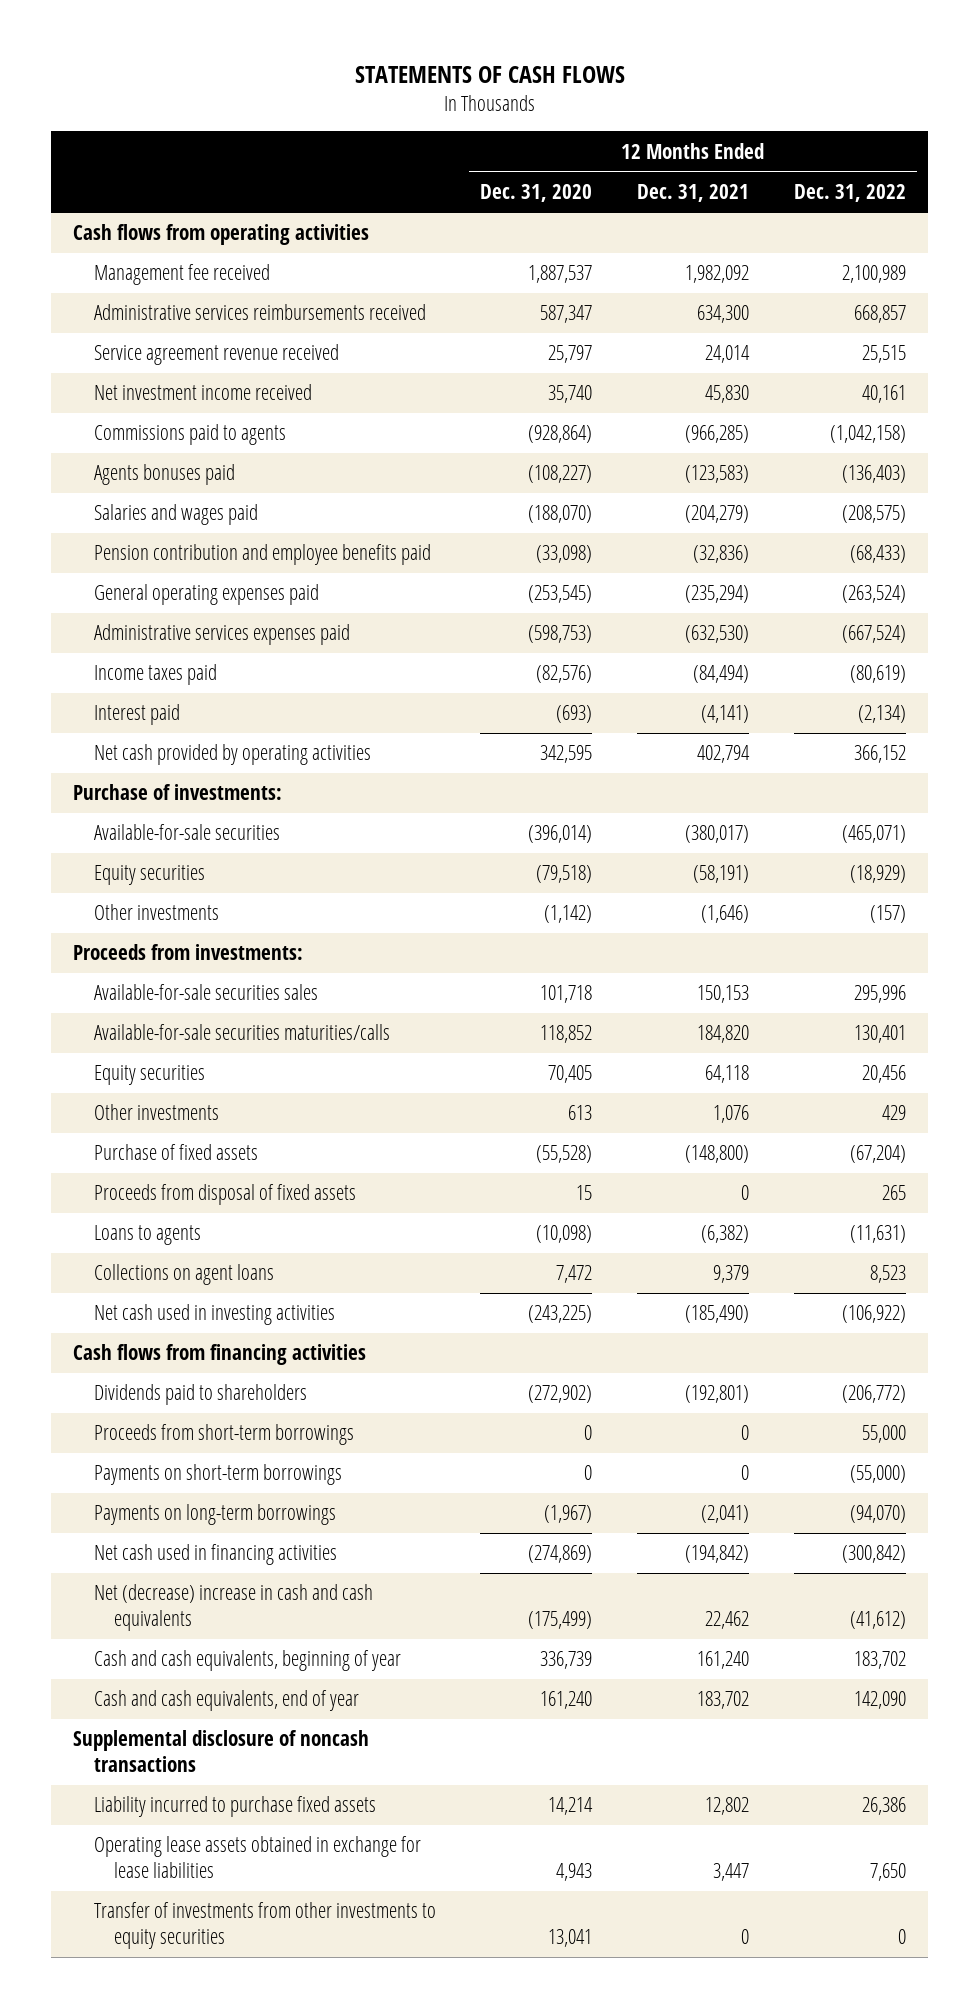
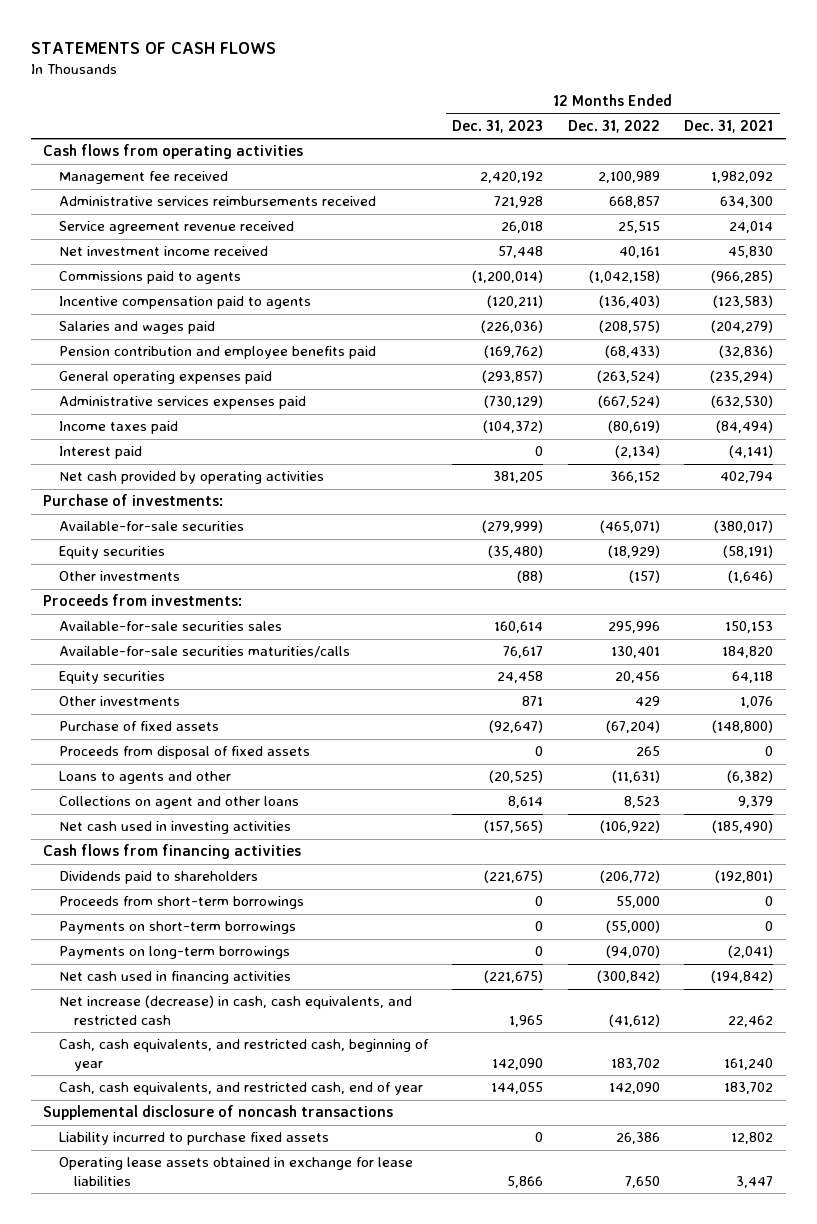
[480,184,593,203] Dec. 31, 2020 -> none
none -> [452,119,544,133] Dec. 31, 2023
[93,464,235,486] Agents bonuses paid -> [58,296,311,310] Incentive compensation paid to agents
[93,1225,201,1246] Loans to agents -> [58,771,231,785] Loans to agents and other
[93,1264,274,1286] Collections on agent loans -> [58,796,299,810] Collections on agent and other loans
[93,1584,373,1632] Net (decrease) increase in cash and cash equivalents -> [58,995,412,1025] Net increase (decrease) in cash, cash equivalents, and restricted cash
[93,1650,401,1672] Cash and cash equivalents, beginning of year -> [58,1039,429,1071] Cash, cash equivalents, and restricted cash, beginning of year
[93,1690,359,1712] Cash and cash equivalents, end of year -> [58,1082,423,1096] Cash, cash equivalents, and restricted cash, end of year
[93,1902,436,1950] Transfer of investments from other investments to equity securities -> none

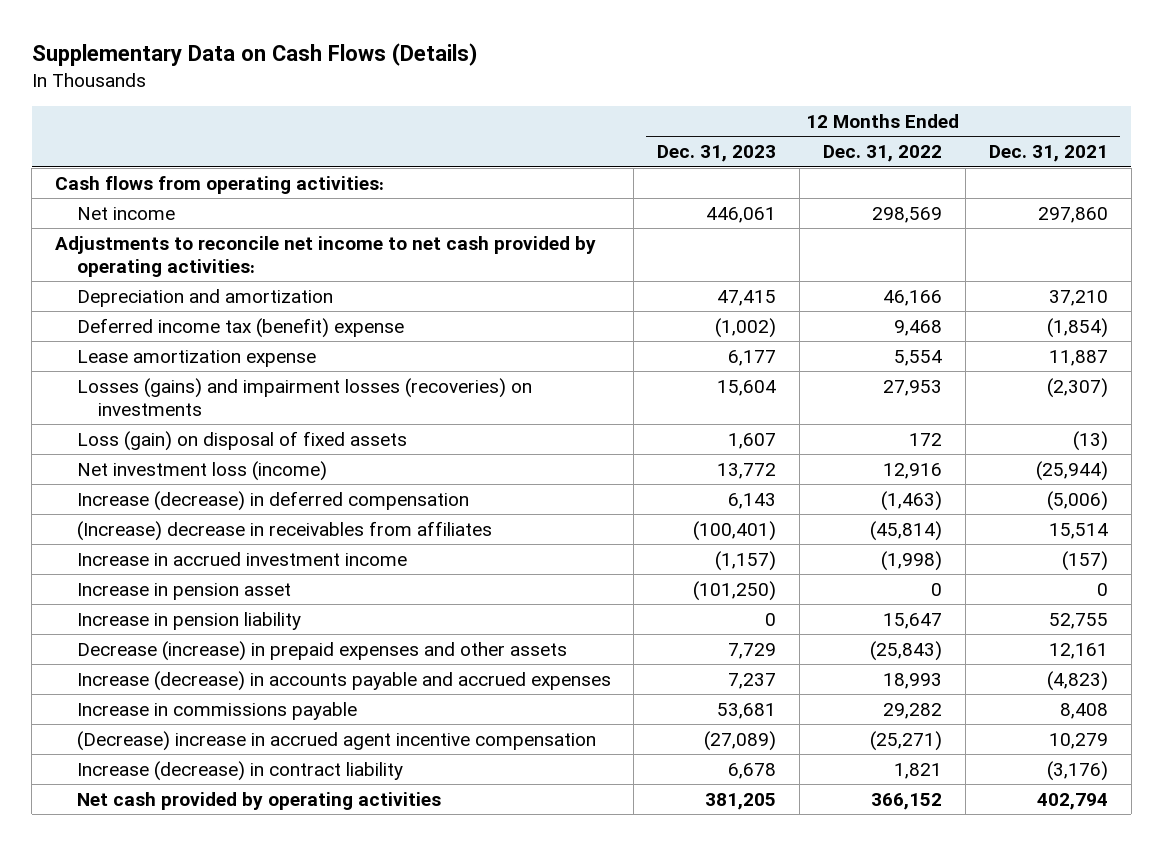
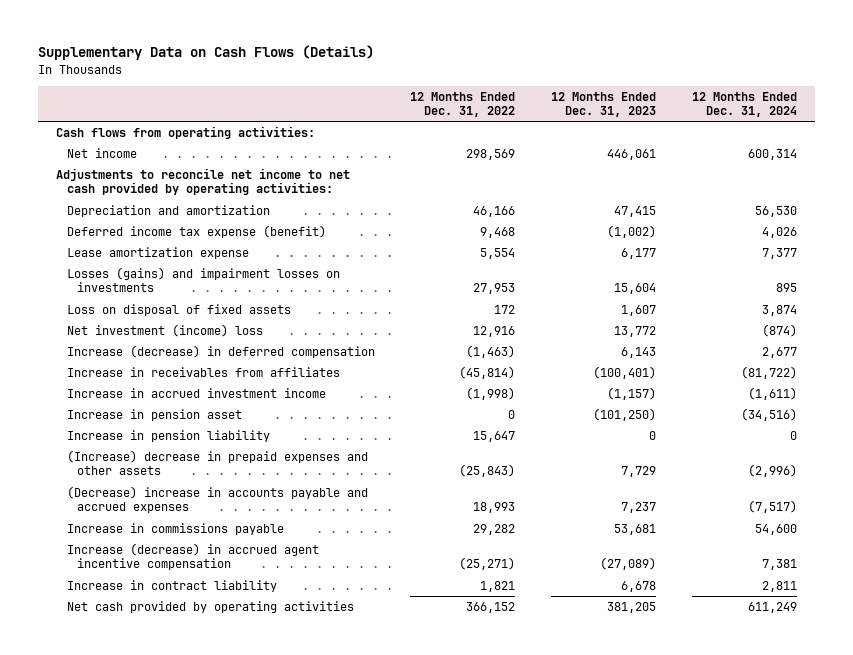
[988,145,1108,163] Dec. 31, 2021 -> none
none -> [692,91,798,118] 12 Months Ended Dec. 31, 2024
[76,317,404,338] Deferred income tax (benefit) expense -> [66,225,326,239] Deferred income tax expense (benefit)
[76,377,532,417] Losses (gains) and impairment losses (recoveries) on investments -> [66,267,340,293] Losses (gains) and impairment losses on investments
[76,430,407,451] Loss (gain) on disposal of fixed assets -> [66,304,291,317] Loss on disposal of fixed assets
[76,460,327,481] Net investment loss (income) -> [66,324,263,338] Net investment (income) loss
[76,520,492,541] (Increase) decrease in receivables from affiliates -> [66,367,340,378] Increase in receivables from affiliates
[76,640,567,661] Decrease (increase) in prepaid expenses and other assets -> [66,450,368,476] (Increase) decrease in prepaid expenses and other assets
[76,670,611,691] Increase (decrease) in accounts payable and accrued expenses -> [66,486,368,514] (Decrease) increase in accounts payable and accrued expenses
[76,730,596,751] (Decrease) increase in accrued agent incentive compensation -> [66,543,319,571] Increase (decrease) in accrued agent incentive compensation
[76,760,403,781] Increase (decrease) in contract liability -> [66,580,277,593] Increase in contract liability

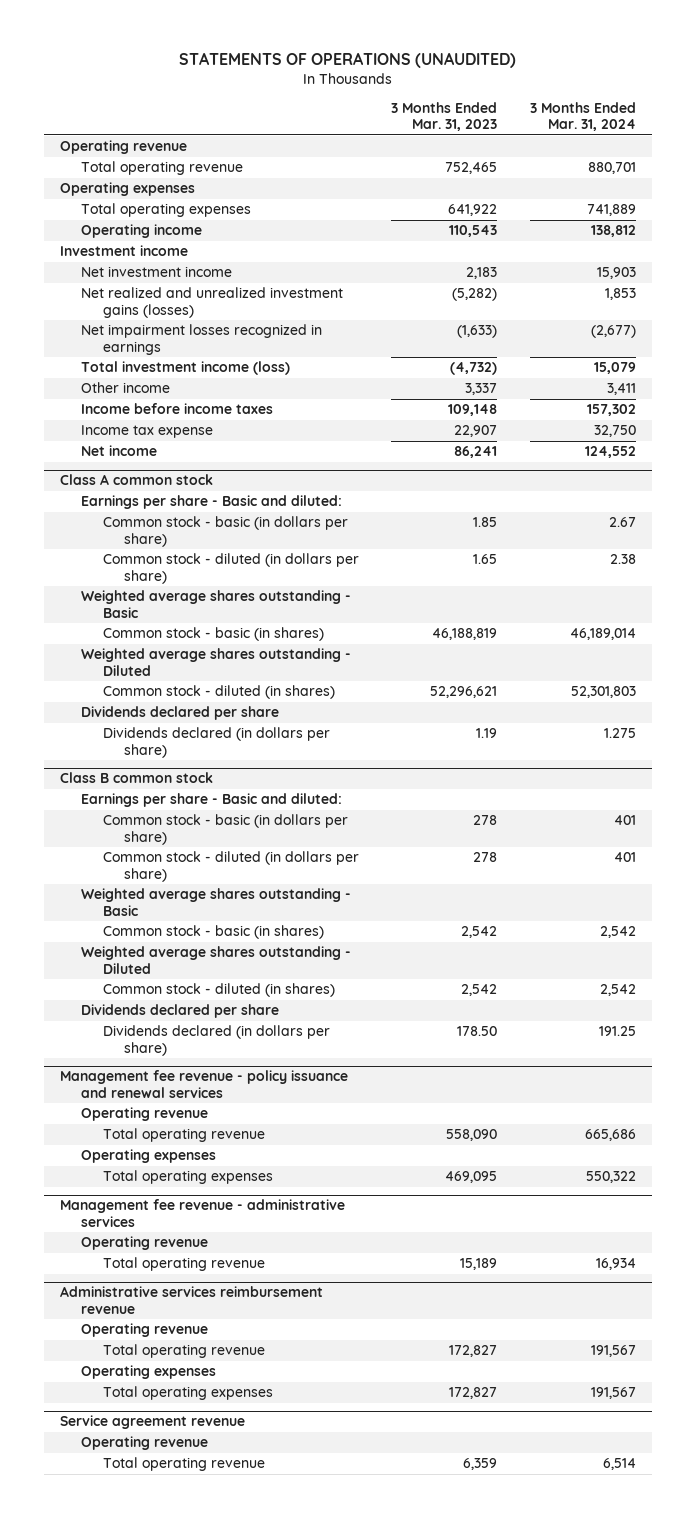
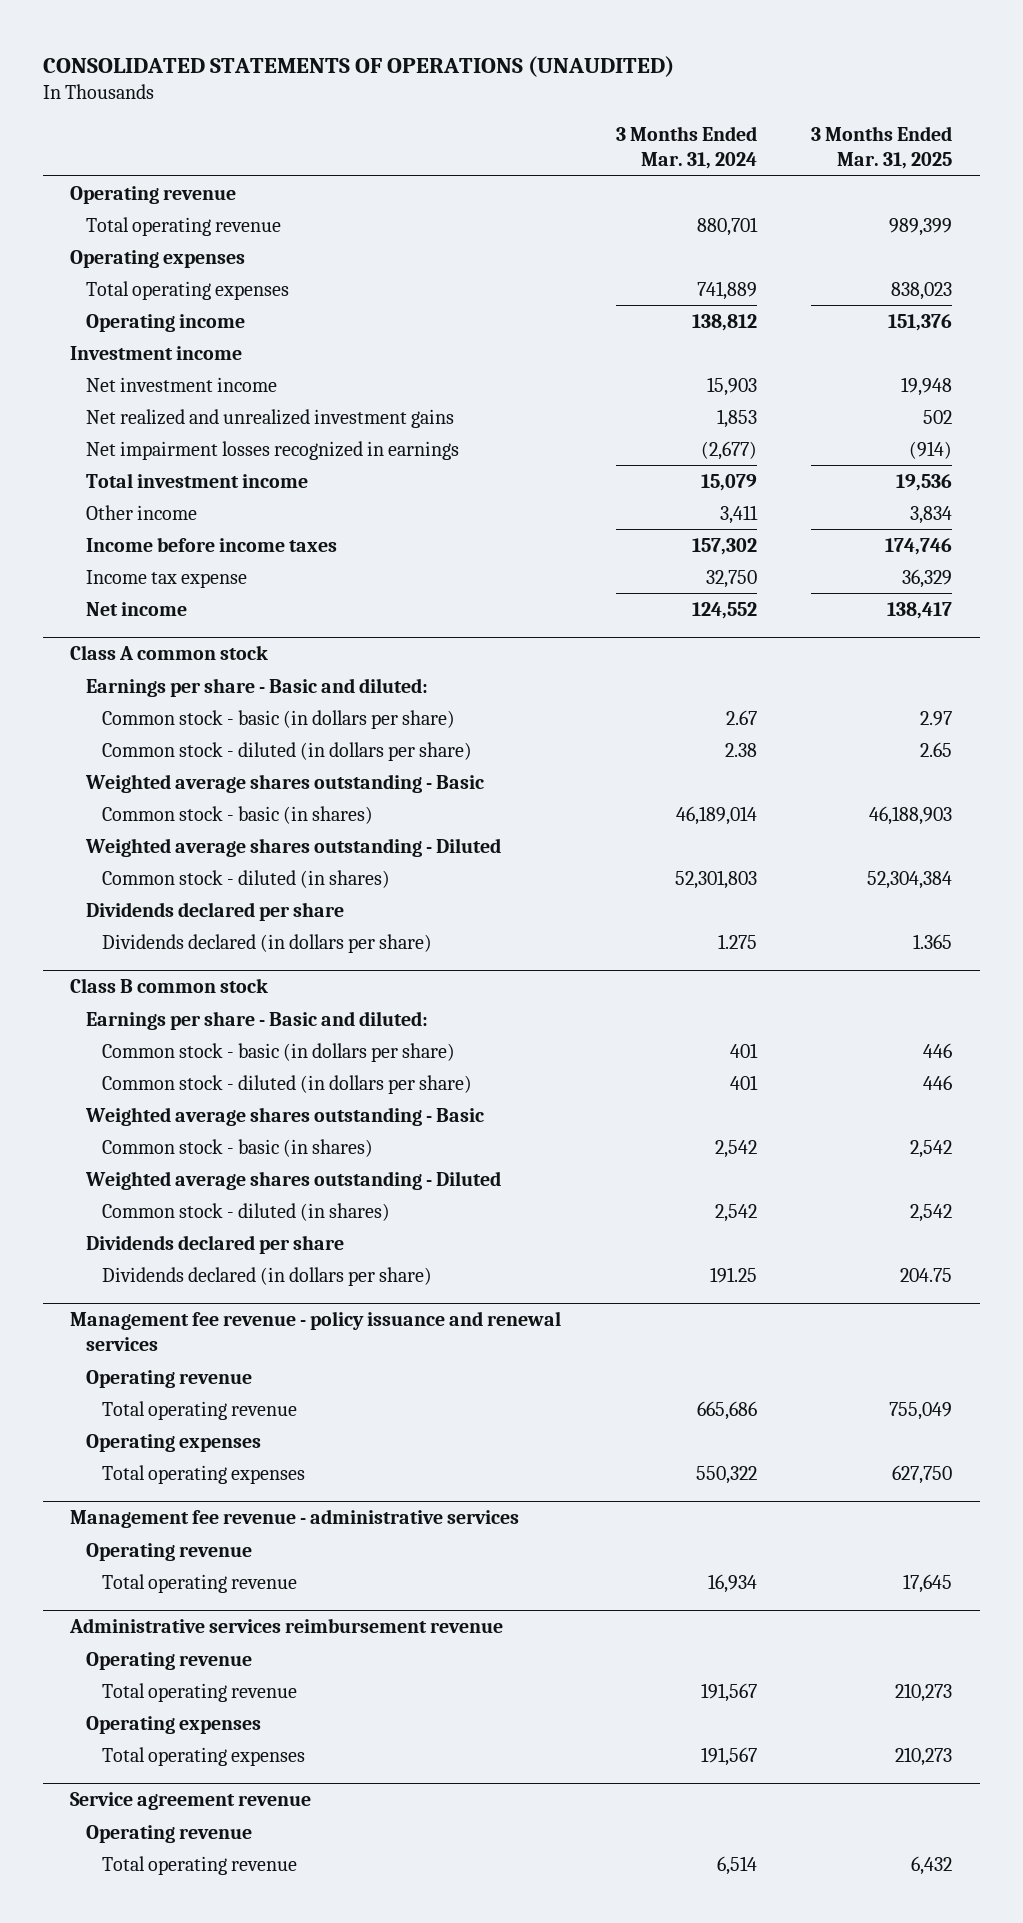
[178,52,516,69] STATEMENTS OF OPERATIONS (UNAUDITED) -> [43,56,675,78] CONSOLIDATED STATEMENTS OF OPERATIONS (UNAUDITED)
[391,101,498,132] 3 Months Ended Mar. 31, 2023 -> none
none -> [811,126,953,170] 3 Months Ended Mar. 31, 2025
[81,287,344,318] Net realized and unrealized investment gains (losses) -> [86,408,455,428] Net realized and unrealized investment gains
[81,361,291,376] Total investment income (loss) -> [86,472,309,488] Total investment income

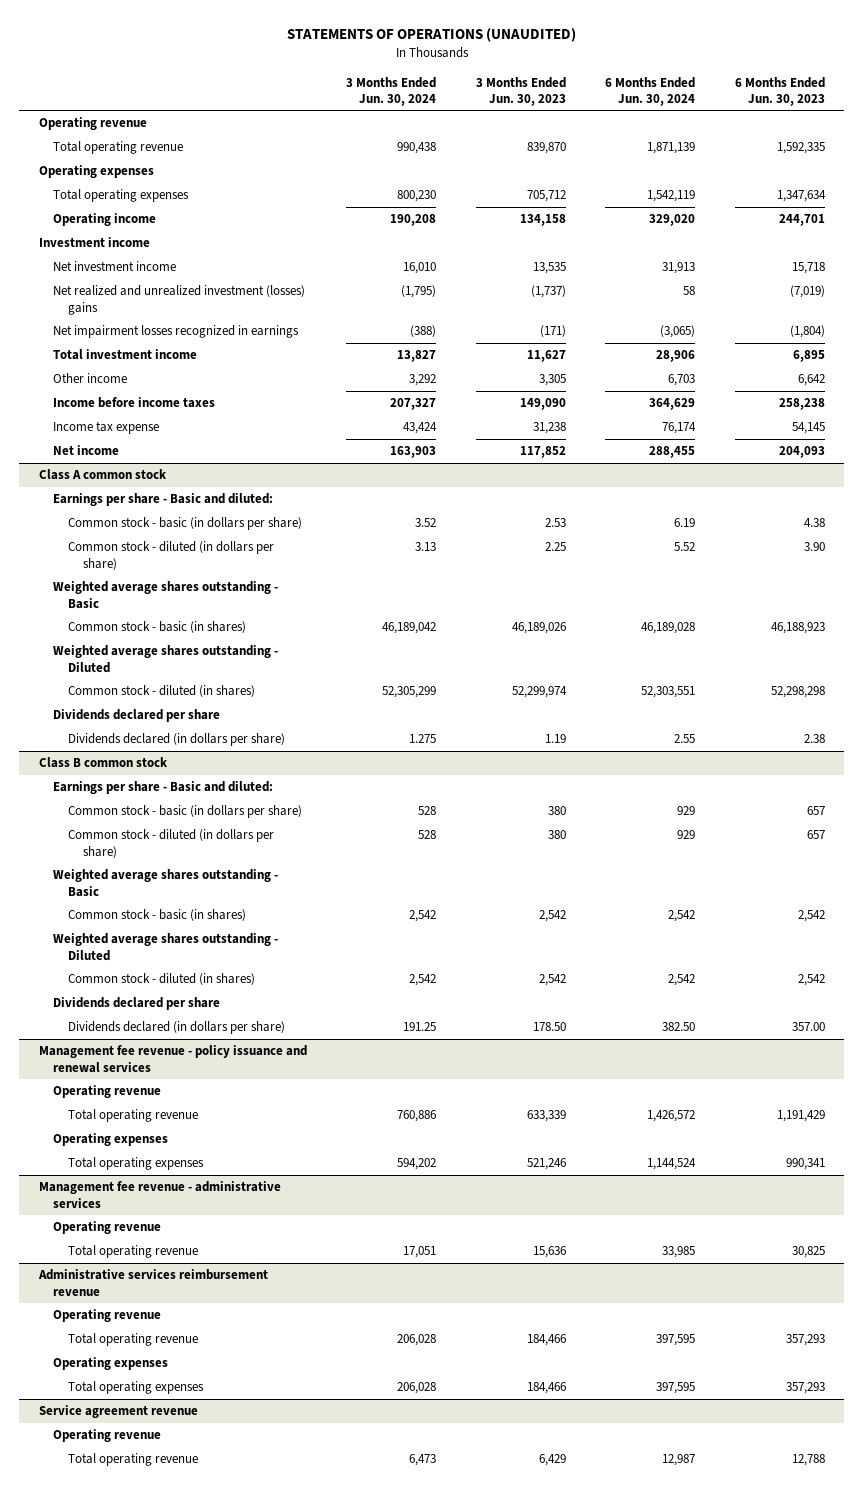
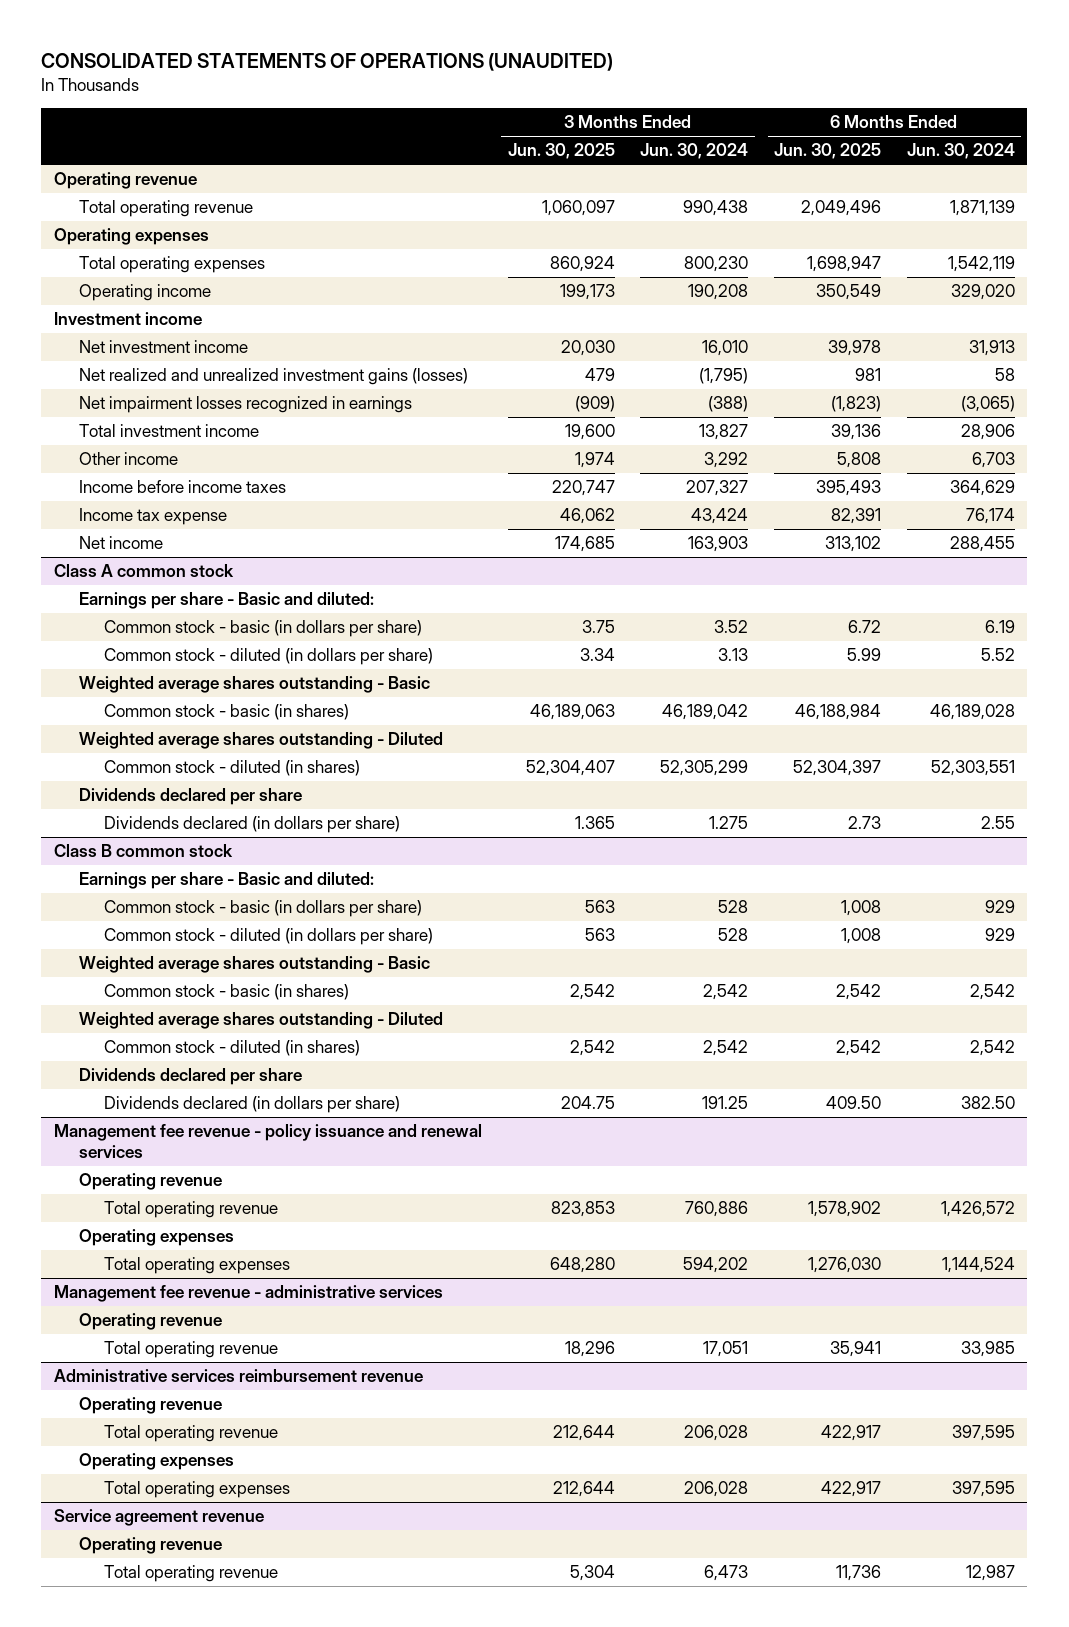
[286,28,576,43] STATEMENTS OF OPERATIONS (UNAUDITED) -> [41,52,614,71] CONSOLIDATED STATEMENTS OF OPERATIONS (UNAUDITED)
[475,76,566,106] 3 Months Ended Jun. 30, 2023 -> none
[734,76,825,106] 6 Months Ended Jun. 30, 2023 -> none
none -> [507,143,615,160] Jun. 30, 2025
none -> [773,143,881,160] Jun. 30, 2025
[53,285,306,315] Net realized and unrealized investment (losses) gains -> [78,368,468,386] Net realized and unrealized investment gains (losses)

